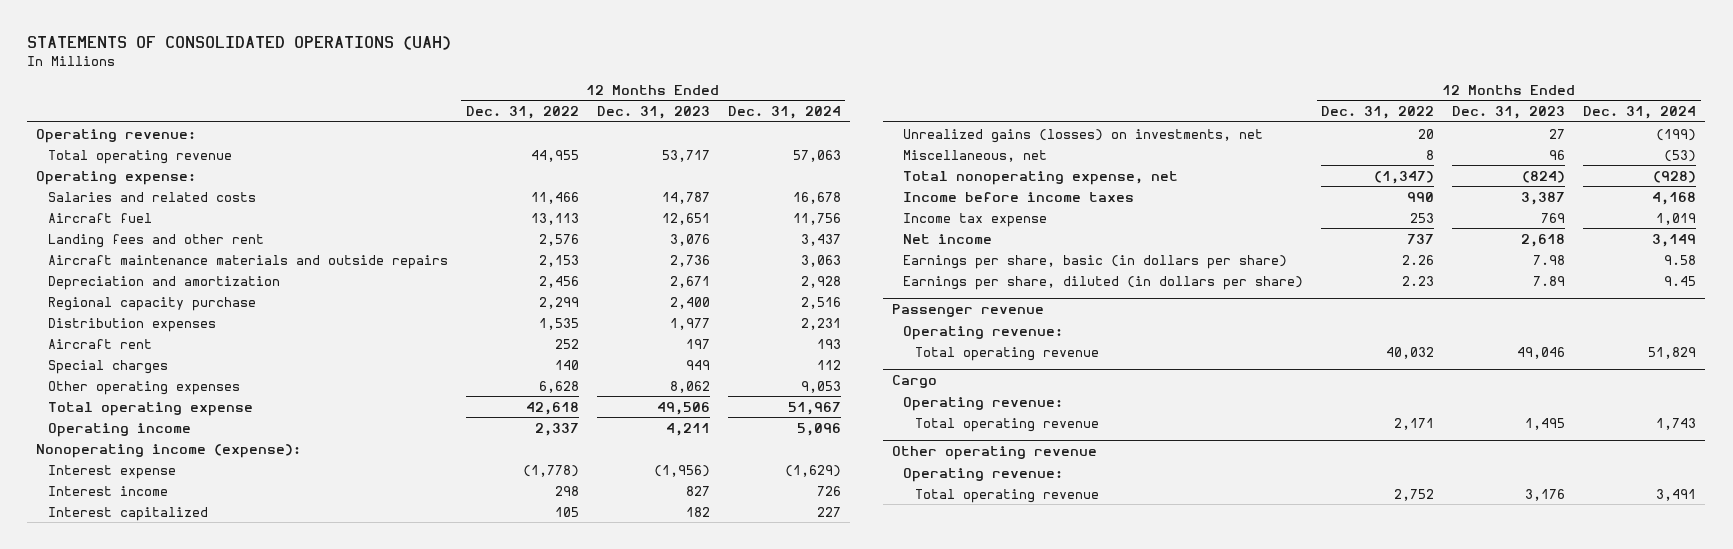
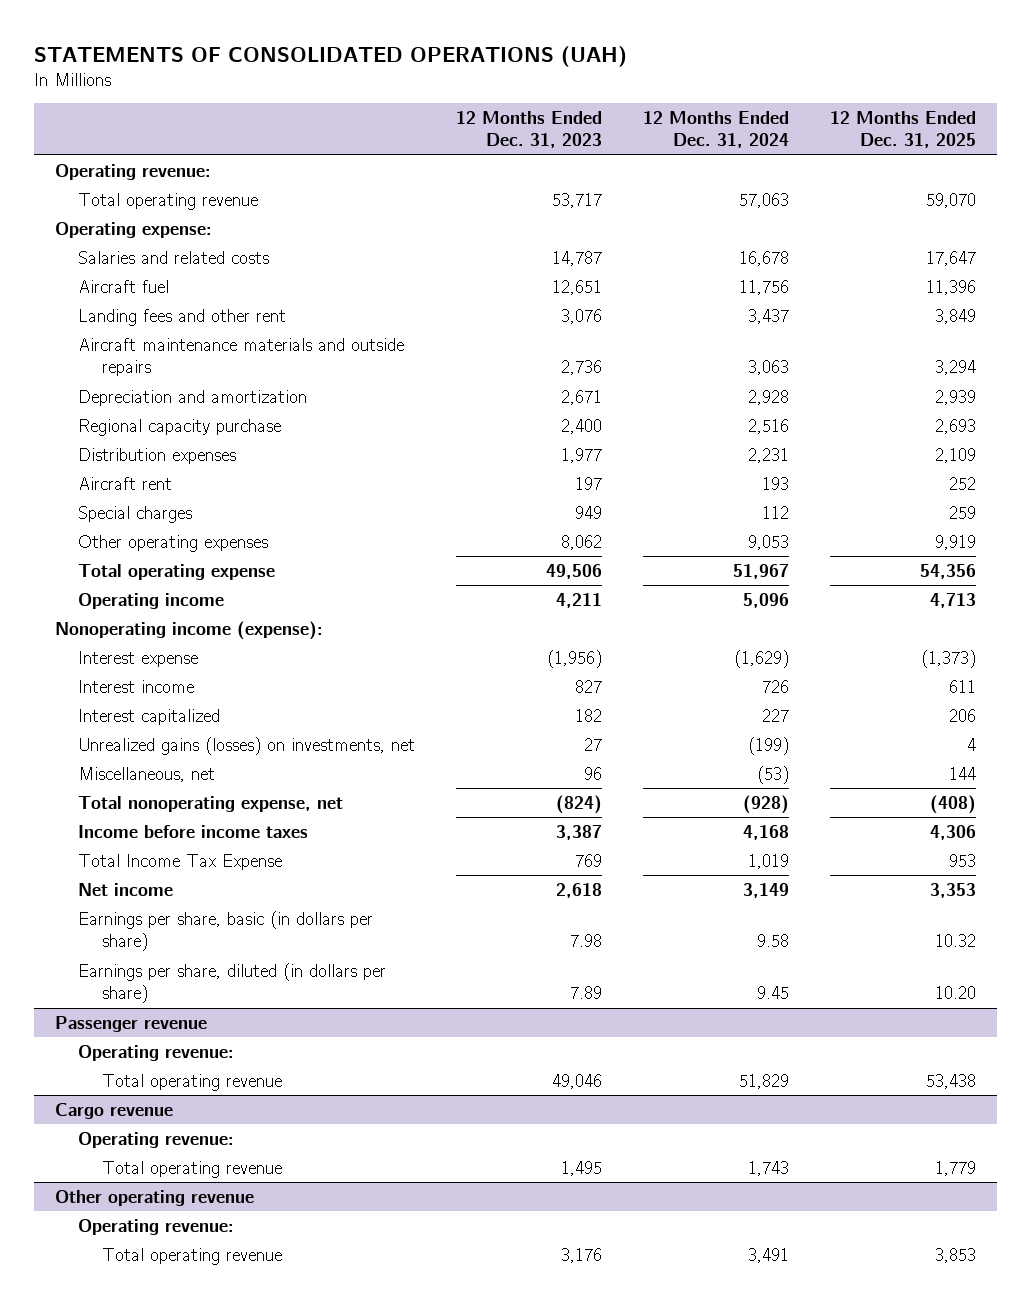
[465,106,579,120] Dec. 31, 2022 -> none
none -> [830,110,977,149] 12 Months Ended Dec. 31, 2025
[903,212,1048,227] Income tax expense -> [78,853,283,870] Total Income Tax Expense
[891,375,937,389] Cargo -> [54,1102,173,1119] Cargo revenue

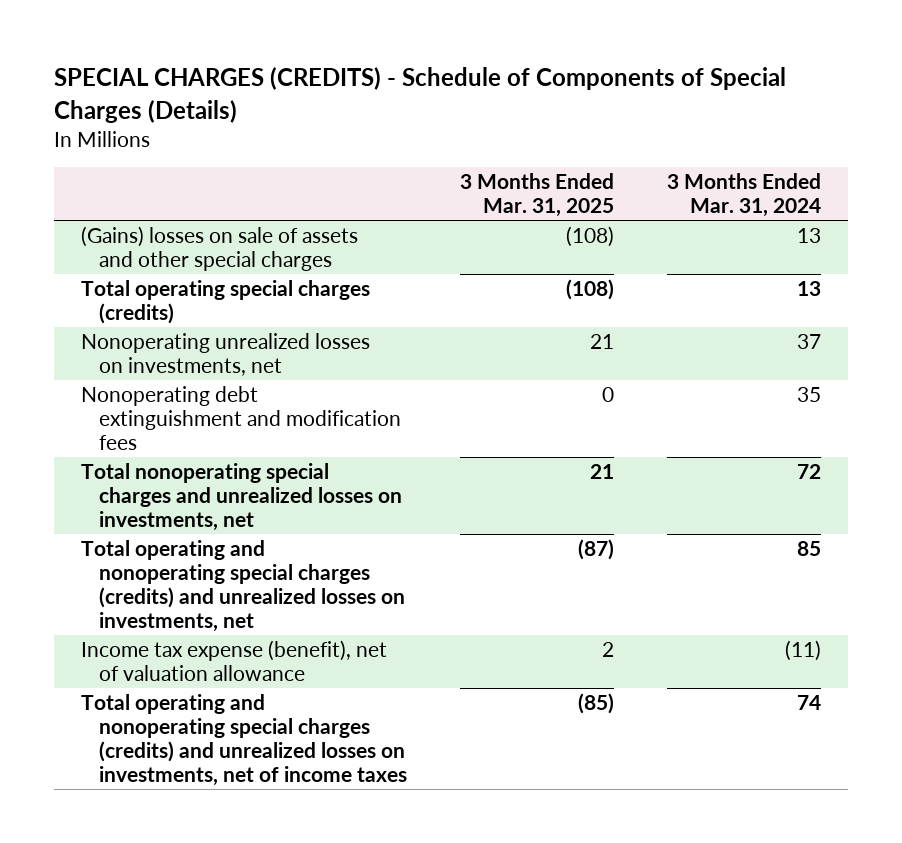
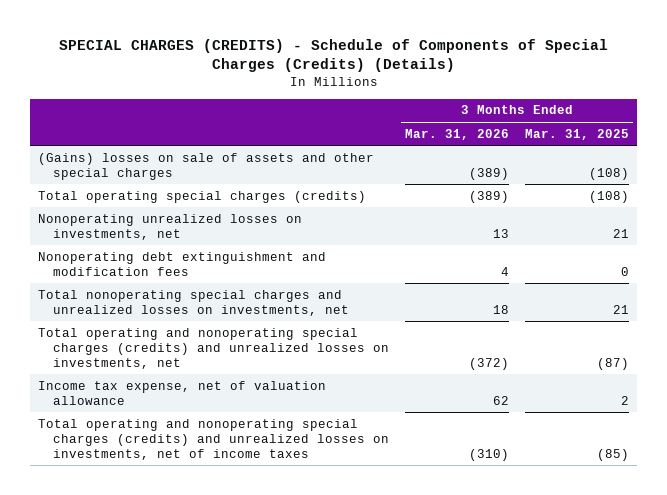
[54,67,787,123] SPECIAL CHARGES (CREDITS) - Schedule of Components of Special Charges (Details) -> [58,38,608,73] SPECIAL CHARGES (CREDITS) - Schedule of Components of Special Charges (Credits) (Details)
[667,173,822,218] 3 Months Ended Mar. 31, 2024 -> none
none -> [404,128,509,140] Mar. 31, 2026
[80,640,387,682] Income tax expense (benefit), net of valuation allowance -> [38,380,327,405] Income tax expense, net of valuation allowance

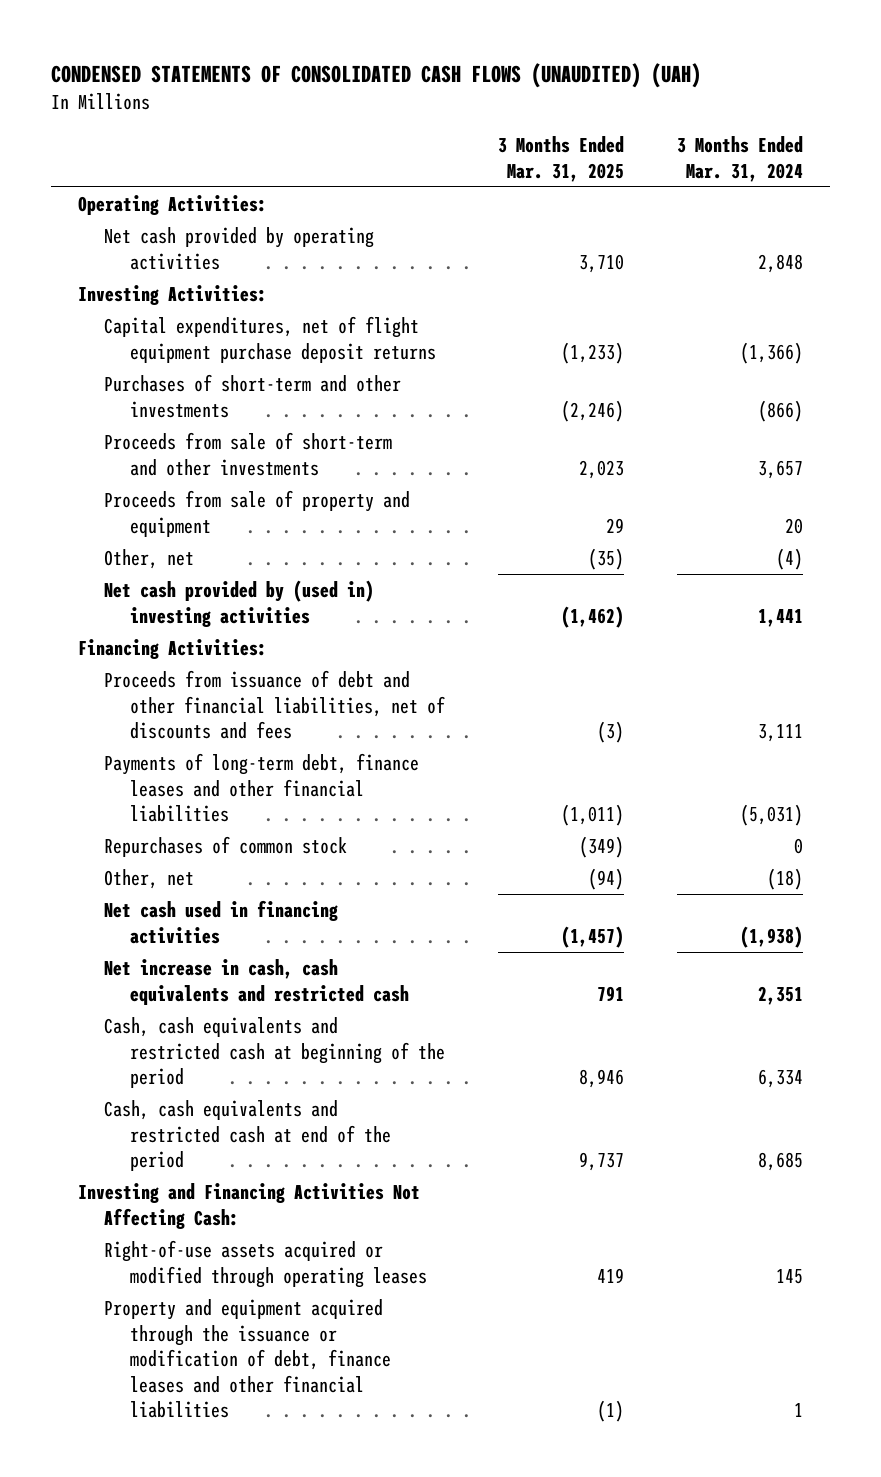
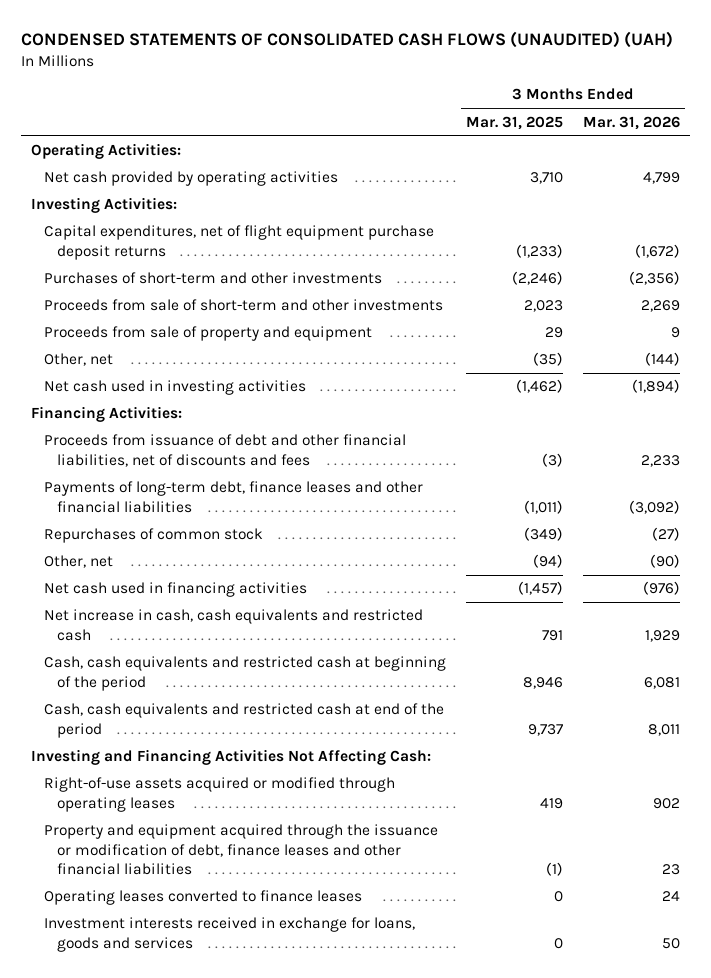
[677,136,804,182] 3 Months Ended Mar. 31, 2024 -> none
none -> [582,115,680,130] Mar. 31, 2026
[103,580,374,627] Net cash provided by (used in) investing activities -> [44,380,307,396] Net cash used in investing activities
none -> [44,890,363,906] Operating leases converted to finance leases
none -> [44,917,416,952] Investment interests received in exchange for loans, goods and services

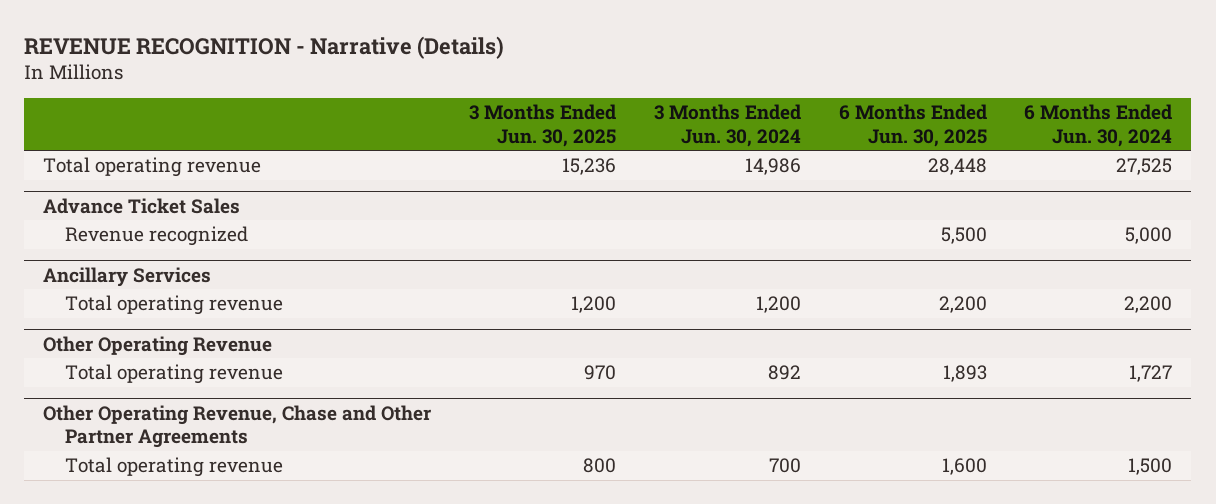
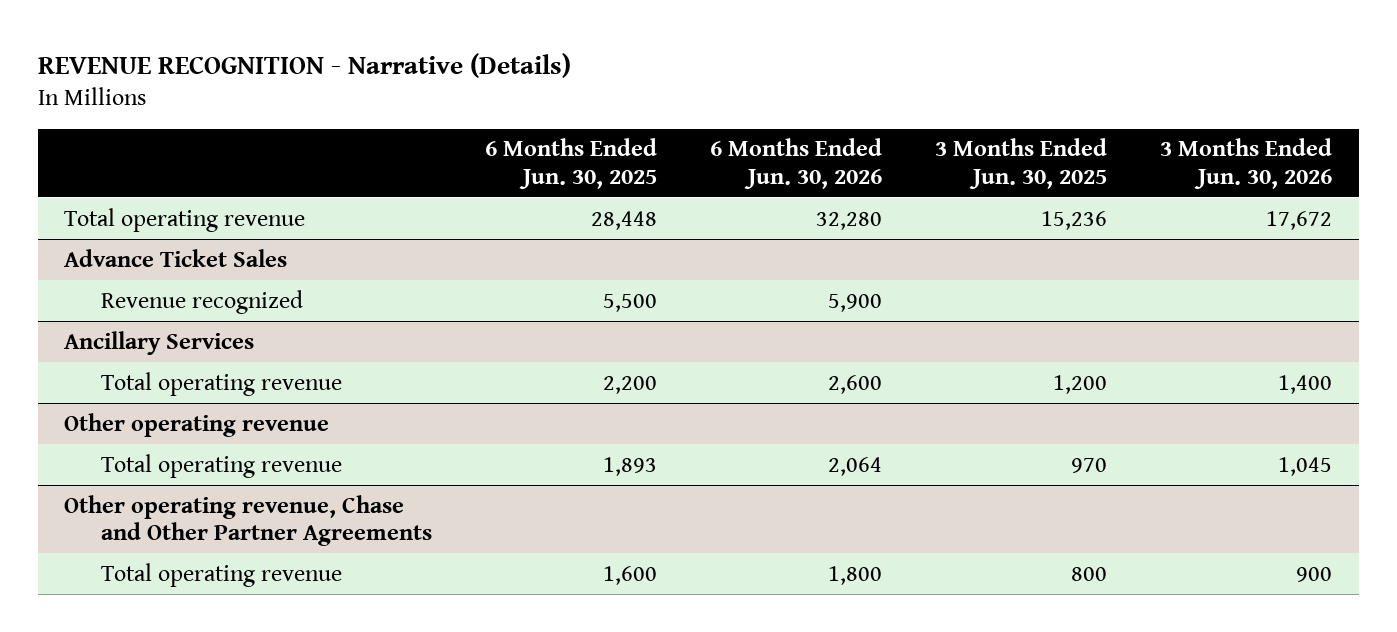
[653,104,801,147] 3 Months Ended Jun. 30, 2024 -> none
[1024,104,1173,147] 6 Months Ended Jun. 30, 2024 -> none
none -> [710,138,883,189] 6 Months Ended Jun. 30, 2026
none -> [1160,138,1333,189] 3 Months Ended Jun. 30, 2026
[43,335,273,356] Other Operating Revenue -> [64,412,330,437] Other operating revenue
[43,404,432,449] Other Operating Revenue, Chase and Other Partner Agreements -> [64,494,433,546] Other operating revenue, Chase and Other Partner Agreements

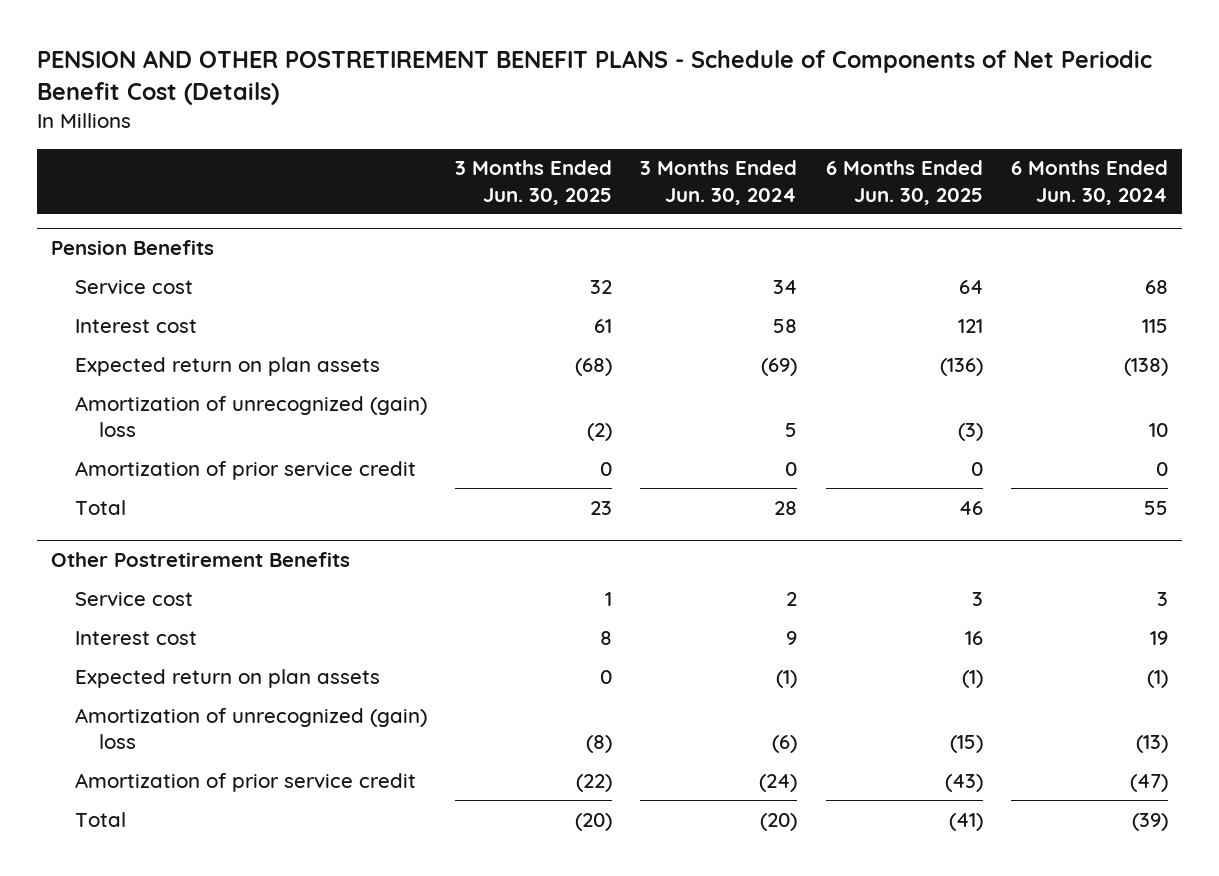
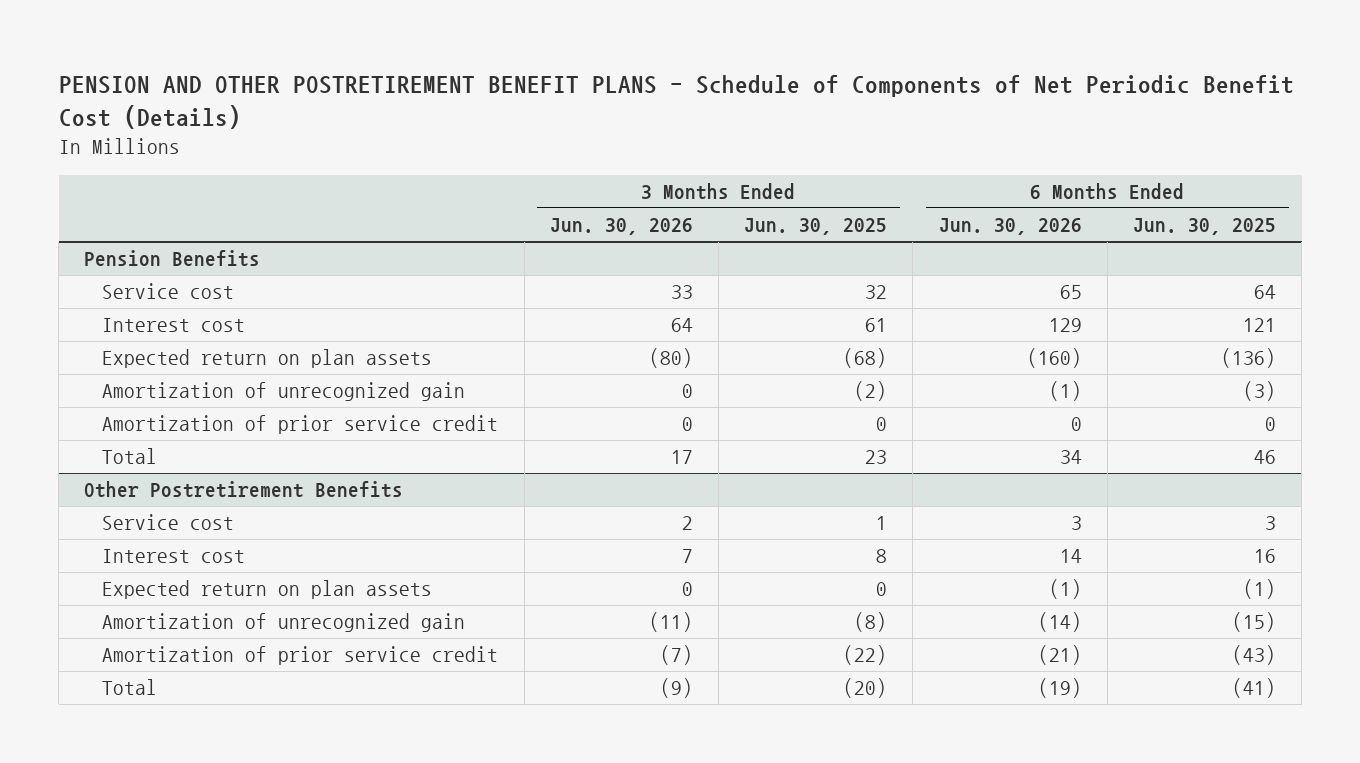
[640,160,798,205] 3 Months Ended Jun. 30, 2024 -> none
[1010,160,1168,205] 6 Months Ended Jun. 30, 2024 -> none
none -> [549,218,693,236] Jun. 30, 2026
none -> [938,218,1082,236] Jun. 30, 2026
[74,395,427,438] Amortization of unrecognized (gain) loss -> [102,382,466,402] Amortization of unrecognized gain
[74,707,427,750] Amortization of unrecognized (gain) loss -> [102,613,466,633] Amortization of unrecognized gain

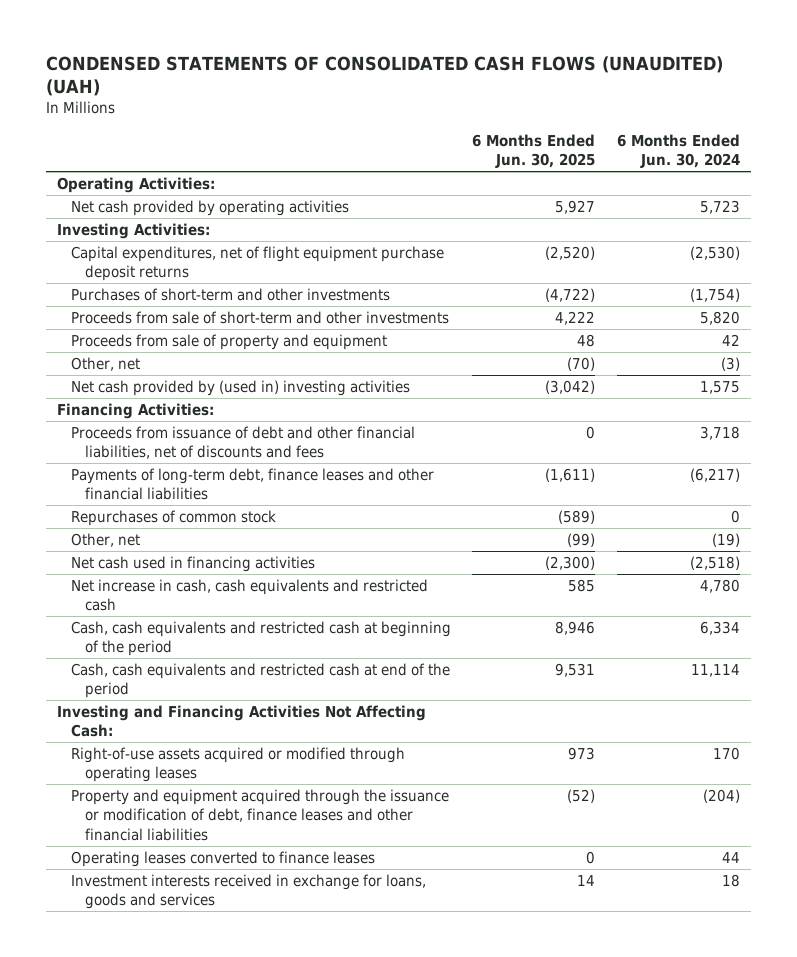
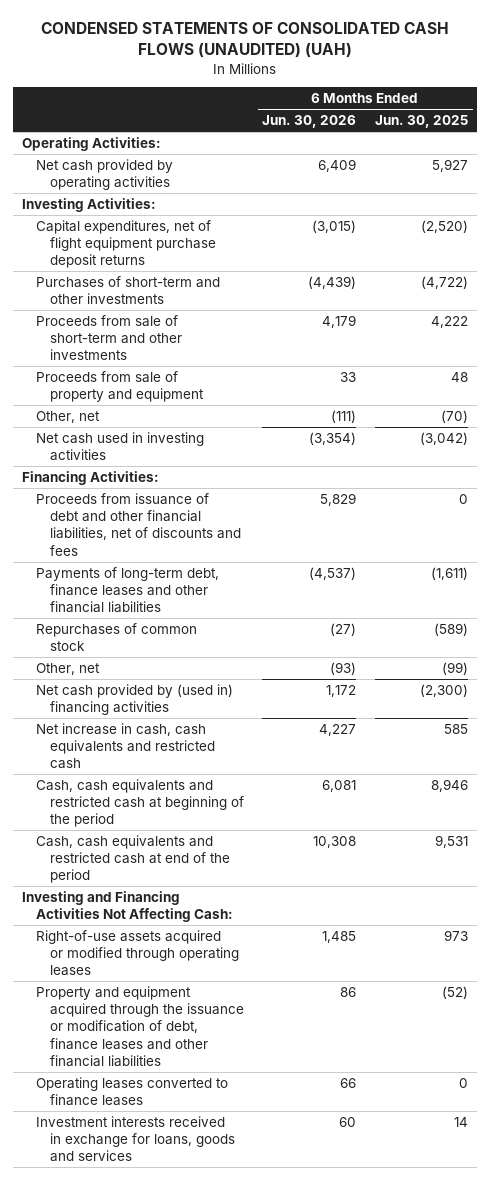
[616,133,740,169] 6 Months Ended Jun. 30, 2024 -> none
none -> [262,115,357,129] Jun. 30, 2026
[70,380,410,397] Net cash provided by (used in) investing activities -> [36,431,205,462] Net cash used in investing activities
[70,556,315,573] Net cash used in financing activities -> [36,683,234,716] Net cash provided by (used in) financing activities

